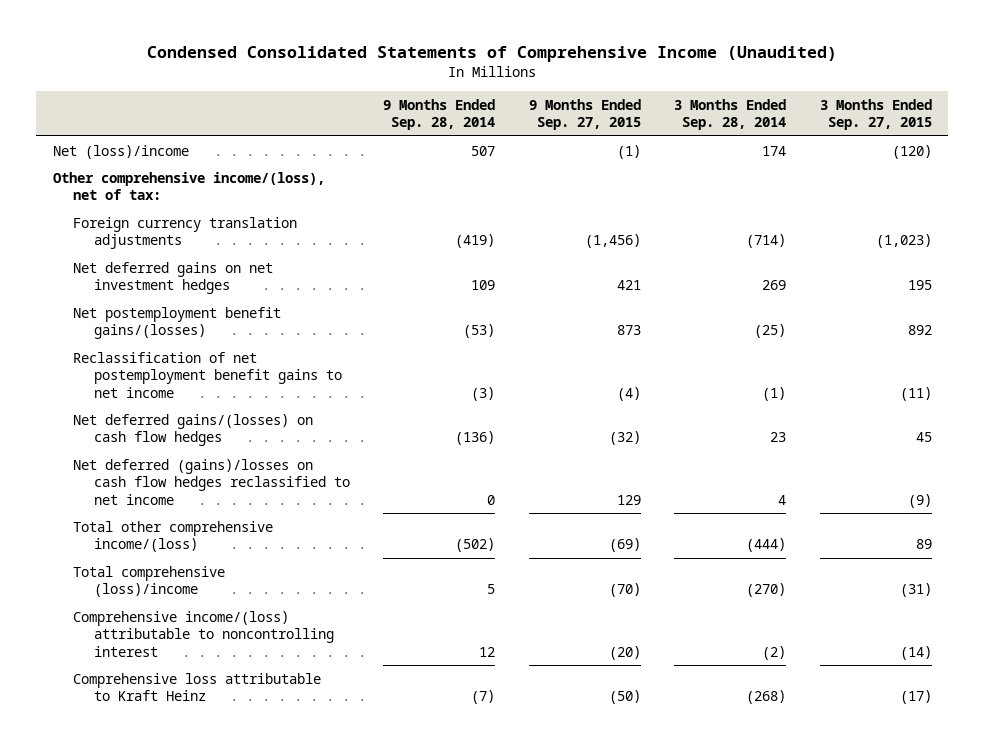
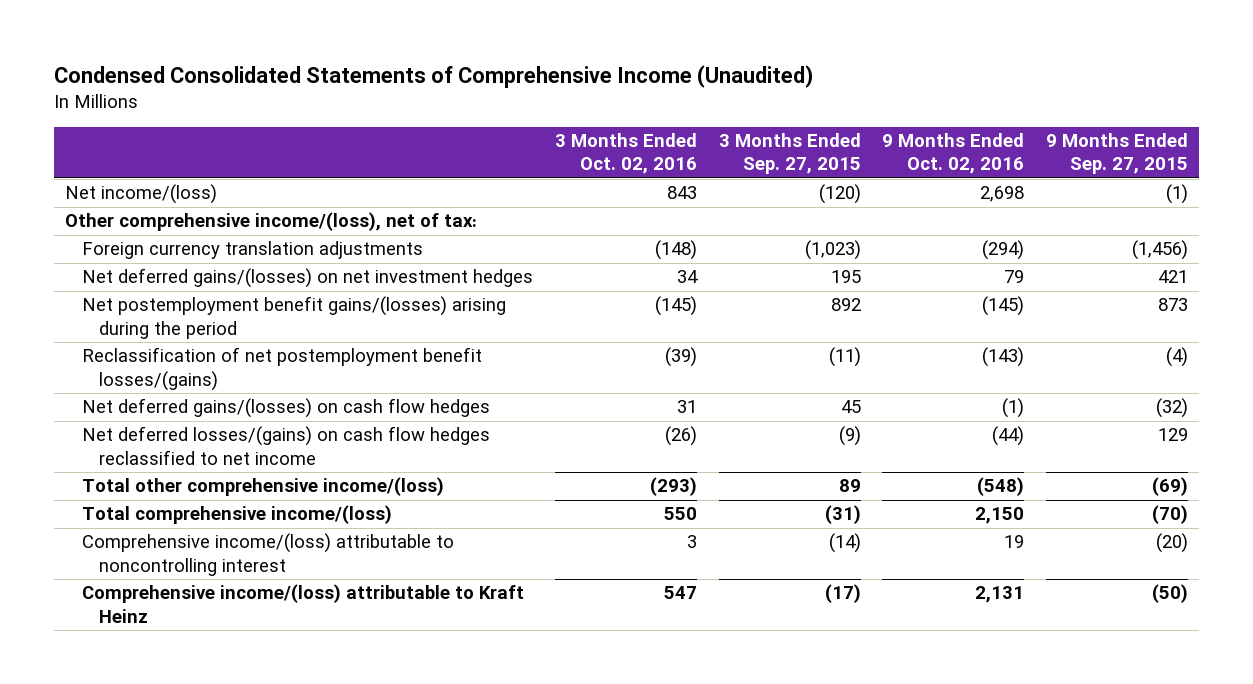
[383,98,496,131] 9 Months Ended Sep. 28, 2014 -> none
[674,98,787,131] 3 Months Ended Sep. 28, 2014 -> none
none -> [554,133,697,175] 3 Months Ended Oct. 02, 2016
none -> [882,133,1025,175] 9 Months Ended Oct. 02, 2016
[52,144,189,159] Net (loss)/income -> [65,184,218,205] Net income/(loss)
[73,261,274,295] Net deferred gains on net investment hedges -> [82,268,534,289] Net deferred gains/(losses) on net investment hedges
[73,306,282,340] Net postemployment benefit gains/(losses) -> [82,296,507,339] Net postemployment benefit gains/(losses) arising during the period
[73,351,342,398] Reclassification of net postemployment benefit gains to net income -> [82,347,483,391] Reclassification of net postemployment benefit losses/(gains)
[73,458,350,505] Net deferred (gains)/losses on cash flow hedges reclassified to net income -> [82,426,491,465] Net deferred losses/(gains) on cash flow hedges reclassified to net income
[73,565,226,598] Total comprehensive (loss)/income -> [82,505,393,525] Total comprehensive income/(loss)
[73,672,322,702] Comprehensive loss attributable to Kraft Heinz -> [82,584,525,623] Comprehensive income/(loss) attributable to Kraft Heinz

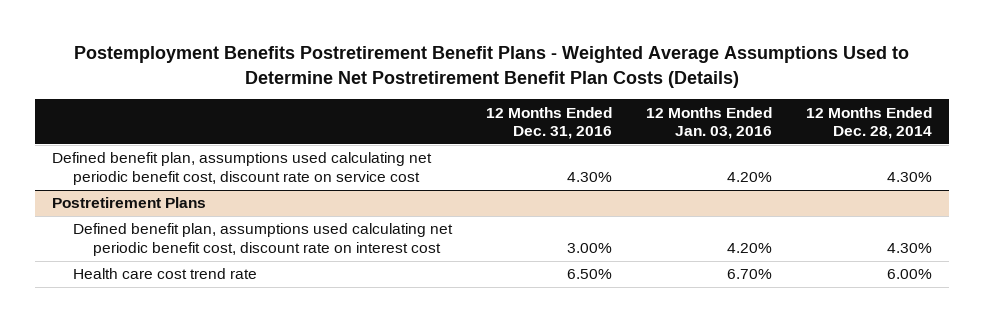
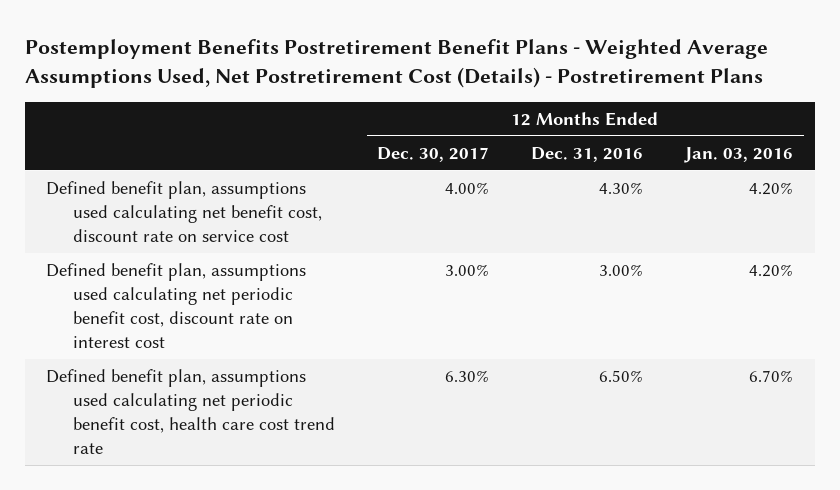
[74,46,910,88] Postemployment Benefits Postretirement Benefit Plans - Weighted Average Assumptions Used to Determine Net Postretirement Benefit Plan Costs (Details) -> [25,39,769,89] Postemployment Benefits Postretirement Benefit Plans - Weighted Average Assumptions Used, Net Postretirement Cost (Details) - Postretirement Plans
[806,106,933,140] 12 Months Ended Dec. 28, 2014 -> none
none -> [377,146,490,162] Dec. 30, 2017
[52,197,207,209] Postretirement Plans -> none
[52,152,433,186] Defined benefit plan, assumptions used calculating net periodic benefit cost, discount rate on service cost -> [46,181,323,243] Defined benefit plan, assumptions used calculating net benefit cost, discount rate on service cost
[72,268,257,280] Health care cost trend rate -> [46,369,336,455] Defined benefit plan, assumptions used calculating net periodic benefit cost, health care cost trend rate

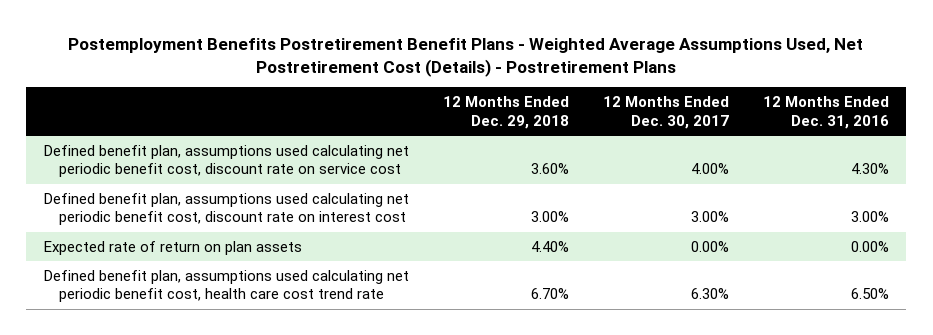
[684,146,794,163] Jan. 03, 2016 -> none
none -> [442,96,569,129] 12 Months Ended Dec. 29, 2018
[46,181,323,243] Defined benefit plan, assumptions used calculating net benefit cost, discount rate on service cost -> [43,145,409,178] Defined benefit plan, assumptions used calculating net periodic benefit cost, discount rate on service cost
none -> [43,241,302,256] Expected rate of return on plan assets

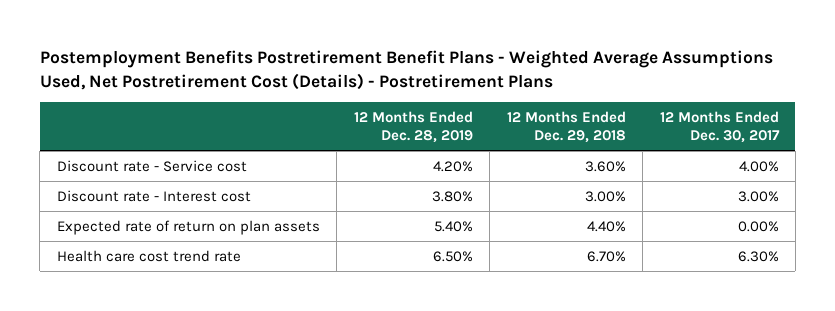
[763,96,890,129] 12 Months Ended Dec. 31, 2016 -> none
none -> [353,110,473,143] 12 Months Ended Dec. 28, 2019
[43,145,409,178] Defined benefit plan, assumptions used calculating net periodic benefit cost, discount rate on service cost -> [56,159,247,172] Discount rate - Service cost
[43,193,409,226] Defined benefit plan, assumptions used calculating net periodic benefit cost, discount rate on interest cost -> [56,189,251,202] Discount rate - Interest cost
[43,270,409,303] Defined benefit plan, assumptions used calculating net periodic benefit cost, health care cost trend rate -> [56,249,241,262] Health care cost trend rate

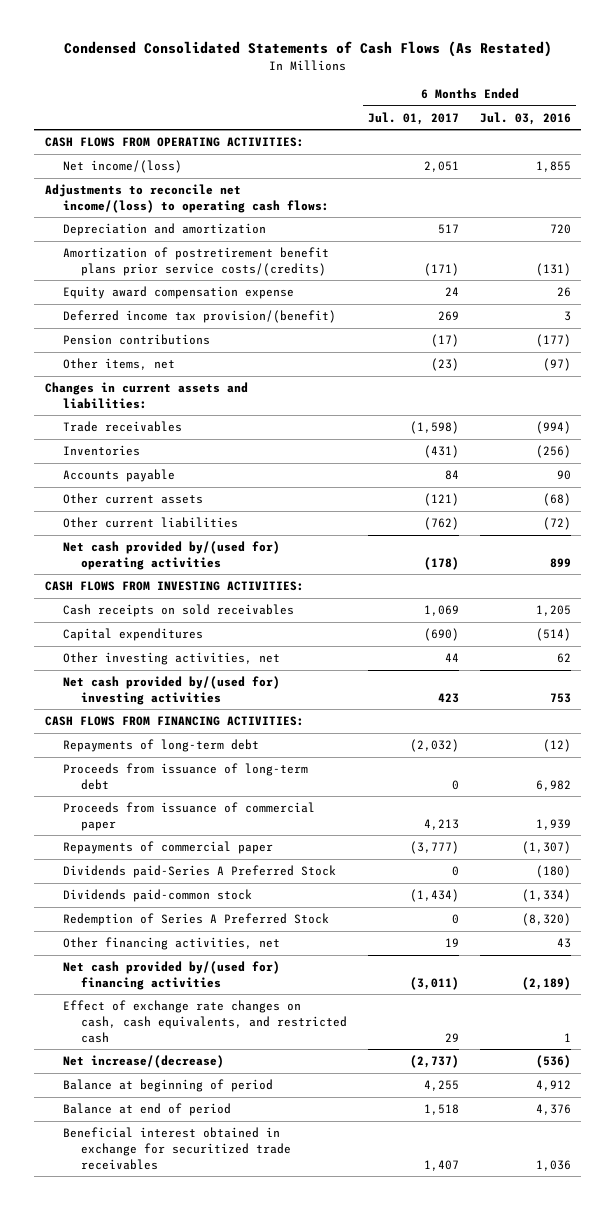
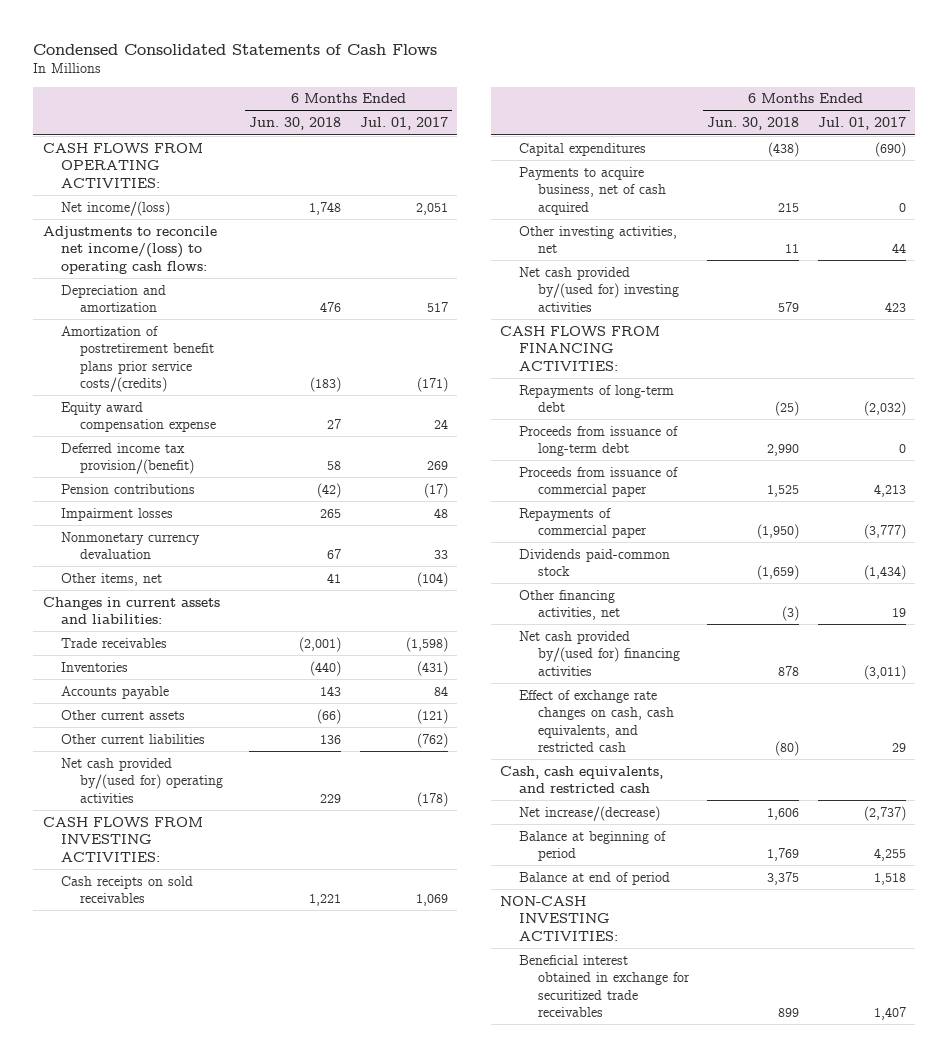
[63,41,552,58] Condensed Consolidated Statements of Cash Flows (As Restated) -> [33,43,438,55] Condensed Consolidated Statements of Cash Flows
[479,111,571,125] Jul. 03, 2016 -> none
none -> [249,117,342,131] Jun. 30, 2018
none -> [61,507,174,521] Impairment losses
none -> [61,531,201,560] Nonmonetary currency devaluation
[431,358,460,372] (23) -> [416,571,448,587] (104)
none -> [519,166,666,215] Payments to acquire business, net of cash acquired
[63,865,337,879] Dividends paid-Series A Preferred Stock -> none
[63,913,330,927] Redemption of Series A Preferred Stock -> none
none -> [500,765,664,794] Cash, cash equivalents, and restricted cash
none -> [500,895,619,941] NON-CASH INVESTING ACTIVITIES:

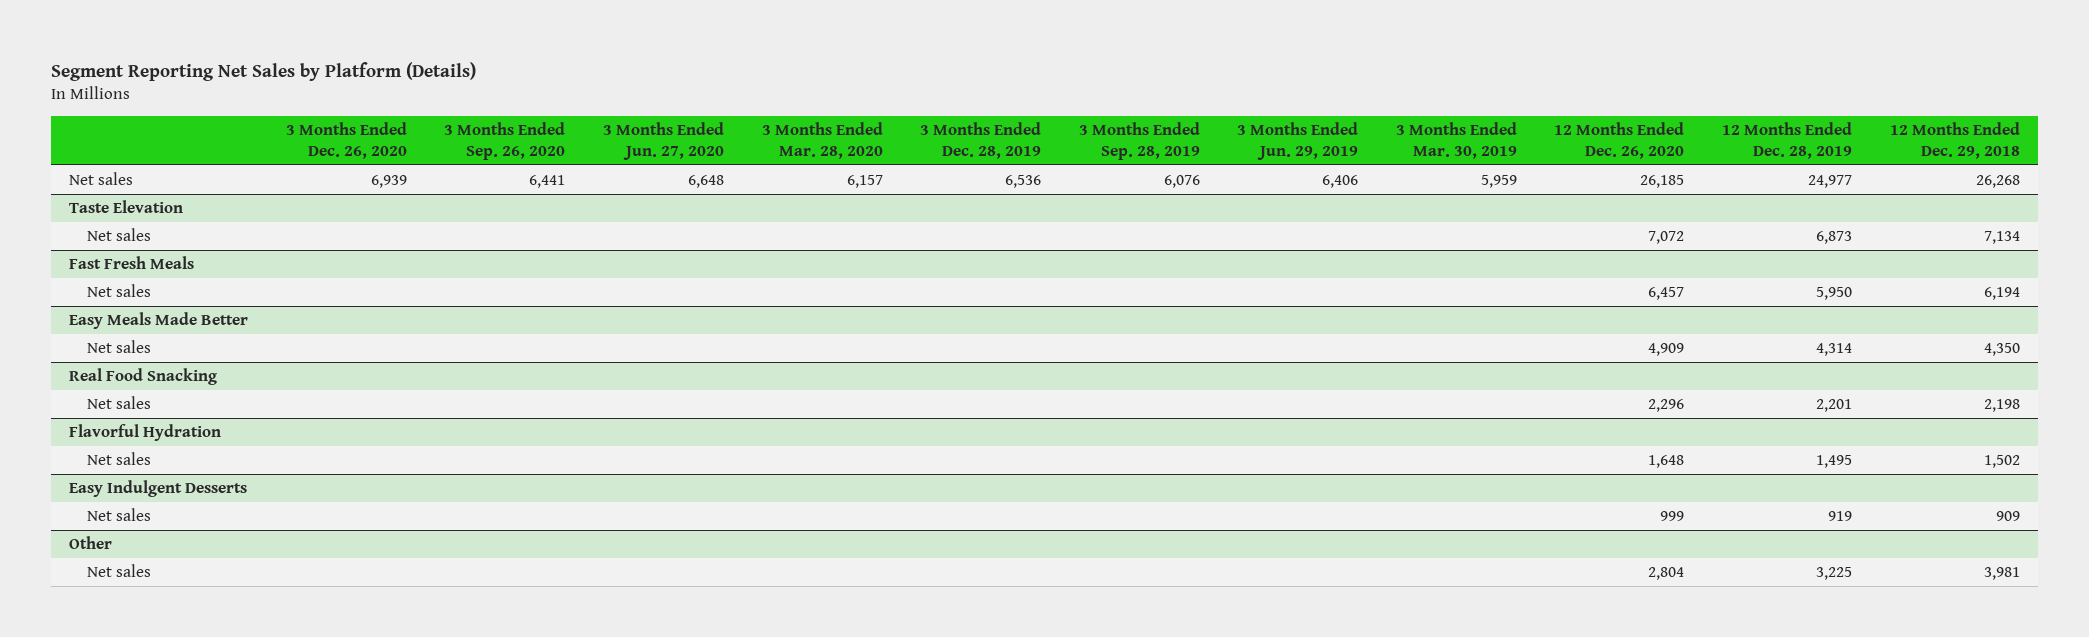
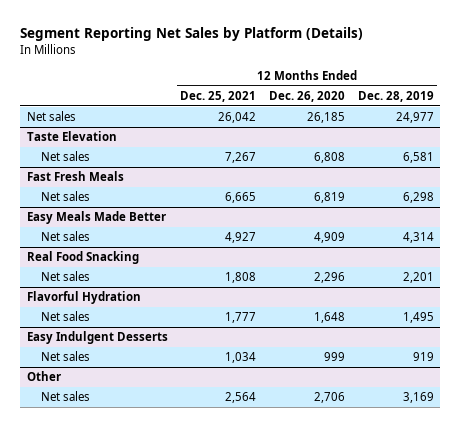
[285,122,407,159] 3 Months Ended Dec. 26, 2020 -> none
[444,122,566,160] 3 Months Ended Sep. 26, 2020 -> none
[603,122,725,160] 3 Months Ended Jun. 27, 2020 -> none
[761,122,883,159] 3 Months Ended Mar. 28, 2020 -> none
[920,122,1042,159] 3 Months Ended Dec. 28, 2019 -> none
[1078,122,1200,160] 3 Months Ended Sep. 28, 2019 -> none
[1237,122,1359,160] 3 Months Ended Jun. 29, 2019 -> none
[1395,122,1517,159] 3 Months Ended Mar. 30, 2019 -> none
[1889,122,2020,159] 12 Months Ended Dec. 29, 2018 -> none
none -> [180,90,257,102] Dec. 25, 2021
[1648,231,1685,245] 7,072 -> [313,152,345,164] 6,808
[1815,231,1852,245] 6,873 -> [402,152,434,164] 6,581
[1648,287,1685,301] 6,457 -> [313,192,345,204] 6,819
[1815,287,1852,301] 5,950 -> [402,192,434,204] 6,298
[1648,567,1685,581] 2,804 -> [313,392,345,404] 2,706
[1815,567,1852,581] 3,225 -> [402,392,434,404] 3,169

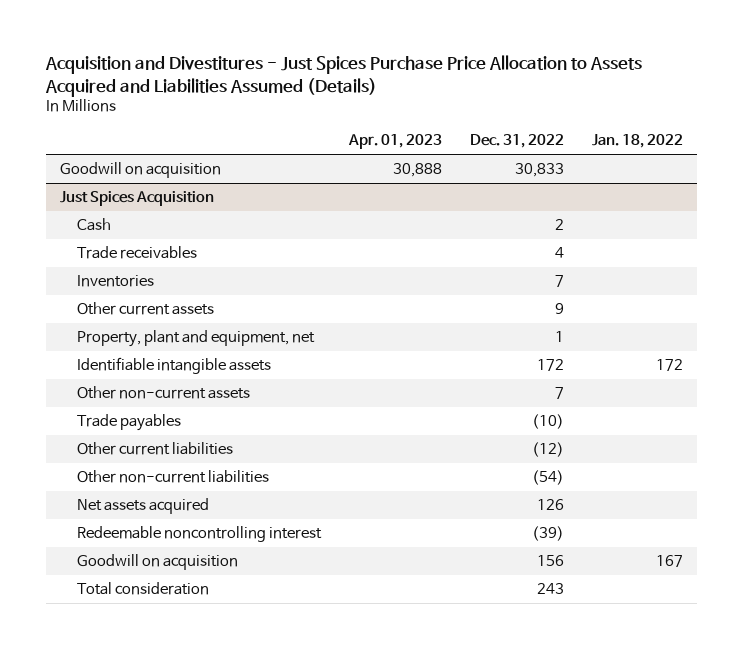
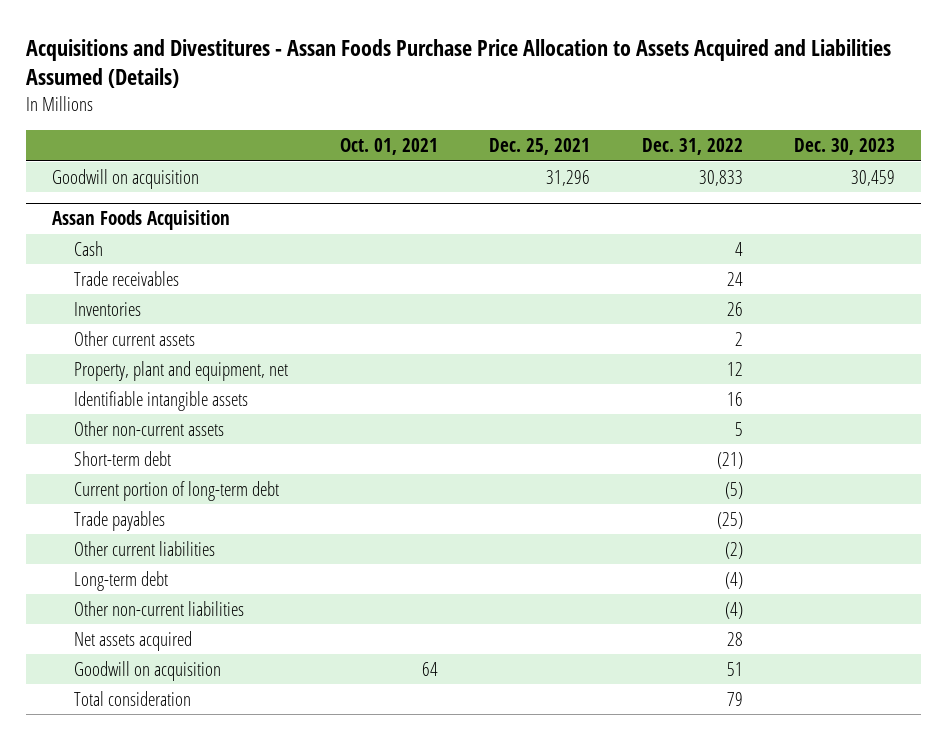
[45,55,643,97] Acquisition and Divestitures - Just Spices Purchase Price Allocation to Assets Acquired and Liabilities Assumed (Details) -> [26,38,892,89] Acquisitions and Divestitures - Assan Foods Purchase Price Allocation to Assets Acquired and Liabilities Assumed (Details)
[348,134,443,150] Apr. 01, 2023 -> none
[591,134,683,149] Jan. 18, 2022 -> none
none -> [339,138,438,156] Oct. 01, 2021
none -> [489,138,591,156] Dec. 25, 2021
none -> [794,138,896,156] Dec. 30, 2023
[60,191,215,207] Just Spices Acquisition -> none
[77,526,323,543] Redeemable noncontrolling interest -> none
none -> [51,210,230,231] Assan Foods Acquisition
[555,219,565,231] 2 -> [734,242,743,257] 4
[555,247,565,259] 4 -> [726,272,743,287] 24
[555,275,565,288] 7 -> [726,302,743,317] 26
[555,303,565,315] 9 -> [734,332,743,347] 2
[555,331,565,343] 1 -> [726,362,743,377] 12
[537,359,565,372] 172 -> [726,392,743,407] 16
[555,387,565,400] 7 -> [734,422,743,437] 5
none -> [74,451,172,467] Short-term debt
none -> [74,481,280,502] Current portion of long-term debt
[532,414,565,430] (10) -> [716,512,743,530] (25)
[532,442,565,458] (12) -> [724,542,743,560] (2)
none -> [74,571,169,592] Long-term debt
[532,470,565,486] (54) -> [724,602,743,620] (4)
[537,499,565,511] 126 -> [726,632,743,647] 28
[537,555,565,567] 156 -> [726,662,743,677] 51
[537,583,565,595] 243 -> [726,692,743,707] 79

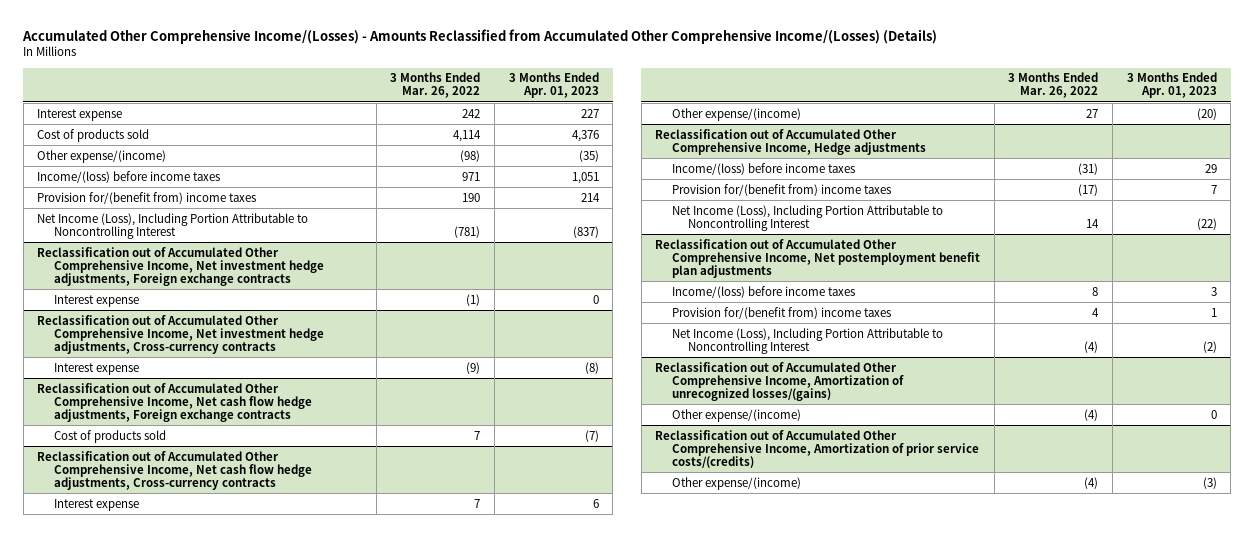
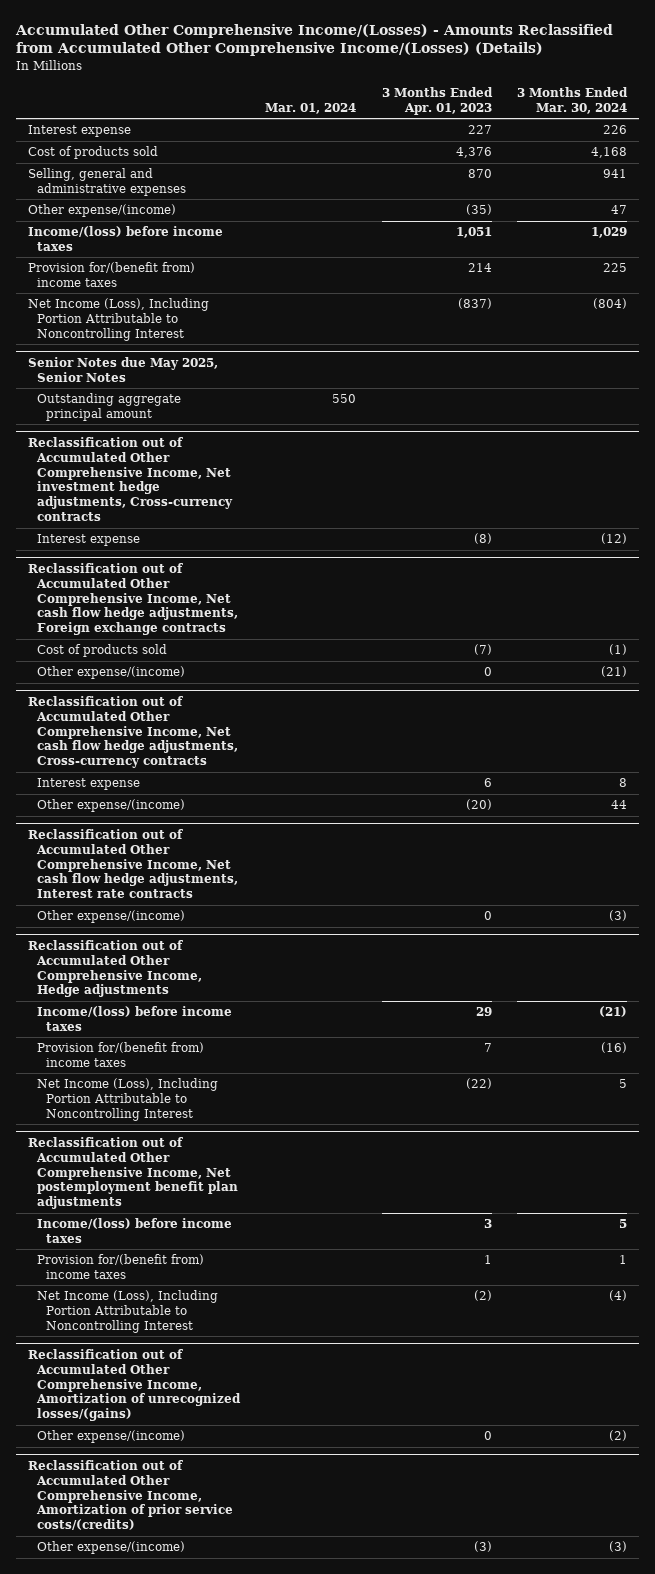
[390,72,481,99] 3 Months Ended Mar. 26, 2022 -> none
none -> [265,102,357,114] Mar. 01, 2024
none -> [516,86,628,114] 3 Months Ended Mar. 30, 2024
none -> [28,168,187,197] Selling, general and administrative expenses
[37,246,324,286] Reclassification out of Accumulated Other Comprehensive Income, Net investment hedge adjustments, Foreign exchange contracts -> none
[53,294,139,307] Interest expense -> none
none -> [28,356,219,382] Senior Notes due May 2025, Senior Notes
none -> [37,393,182,422] Outstanding aggregate principal amount
none -> [37,666,186,680] Other expense/(income)
none -> [28,828,239,899] Reclassification out of Accumulated Other Comprehensive Income, Net cash flow hedge adjustments, Interest rate contracts
none -> [37,910,186,924] Other expense/(income)

